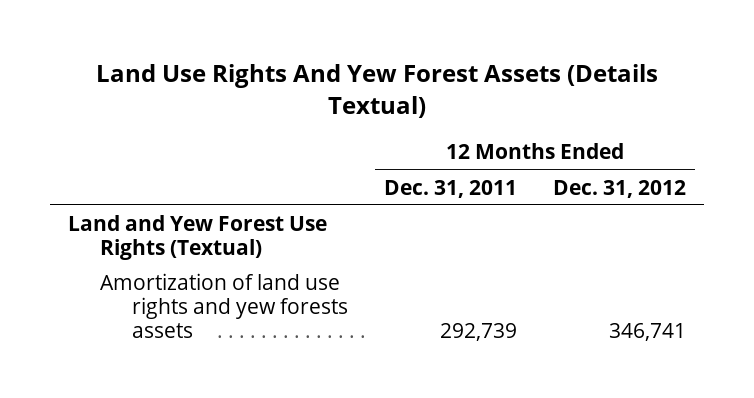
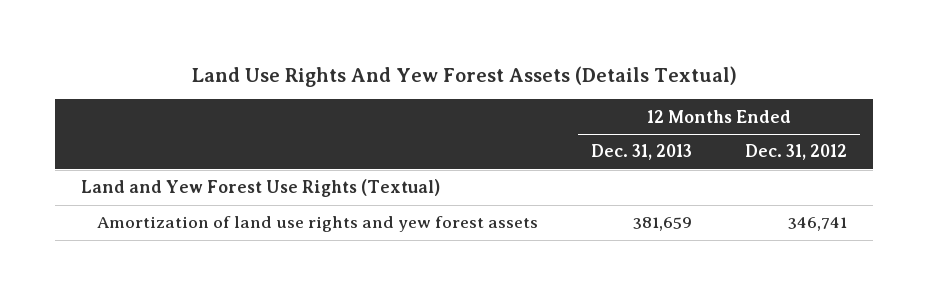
[383,179,517,198] Dec. 31, 2011 -> none
none -> [591,144,693,161] Dec. 31, 2013
[99,272,348,338] Amortization of land use rights and yew forests assets -> [97,216,539,233] Amortization of land use rights and yew forest assets

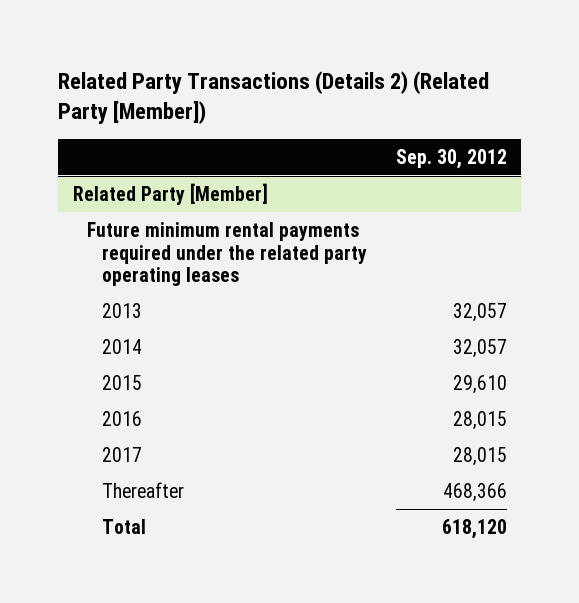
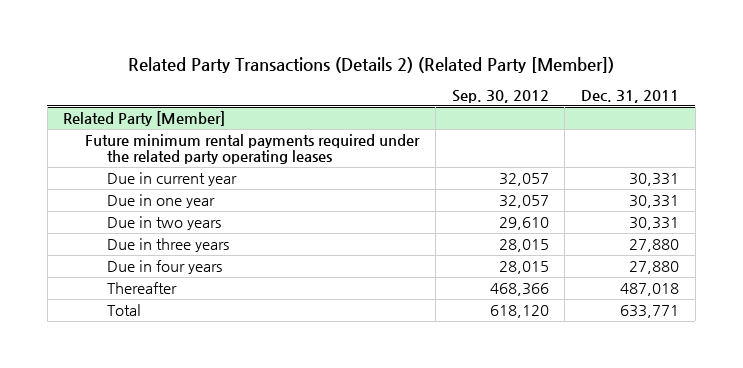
none -> [581,89,680,103] Dec. 31, 2011
[102,302,143,318] 2013 -> [106,171,237,186] Due in current year
[102,338,143,354] 2014 -> [106,193,215,208] Due in one year
[102,374,143,390] 2015 -> [106,215,221,230] Due in two years
[102,410,143,426] 2016 -> [106,237,229,252] Due in three years
[102,446,143,462] 2017 -> [106,259,222,274] Due in four years

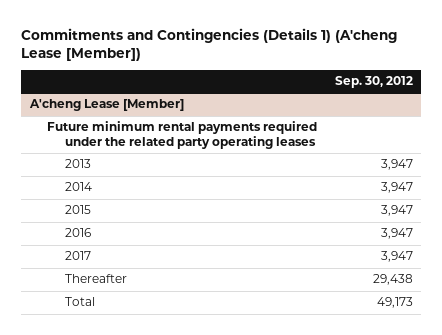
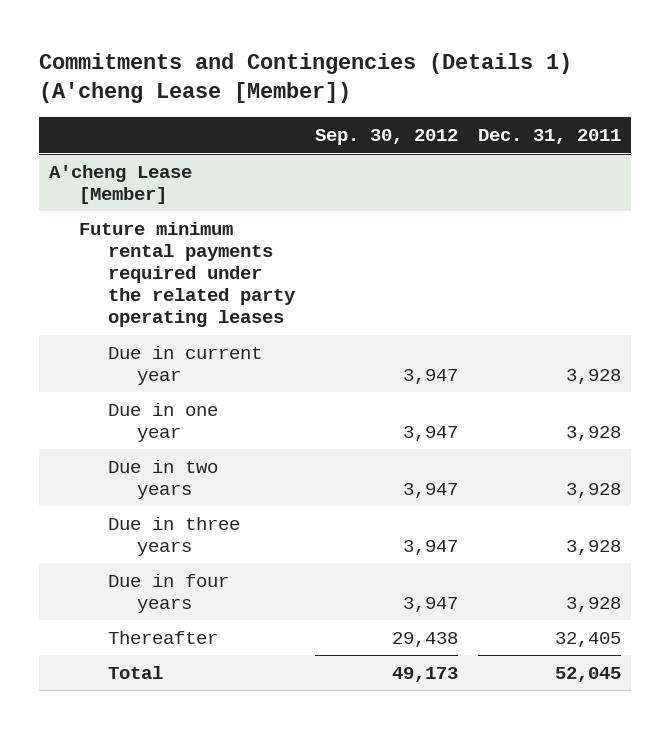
none -> [477,129,621,145] Dec. 31, 2011
[65,159,92,169] 2013 -> [107,345,262,386] Due in current year
[65,182,93,192] 2014 -> [107,402,218,443] Due in one year
[65,205,92,215] 2015 -> [107,459,218,500] Due in two years
[65,228,92,238] 2016 -> [107,516,240,557] Due in three years
[65,251,92,261] 2017 -> [107,573,229,614] Due in four years

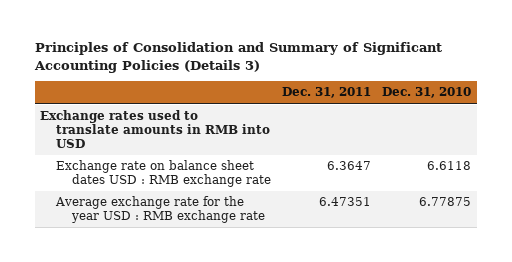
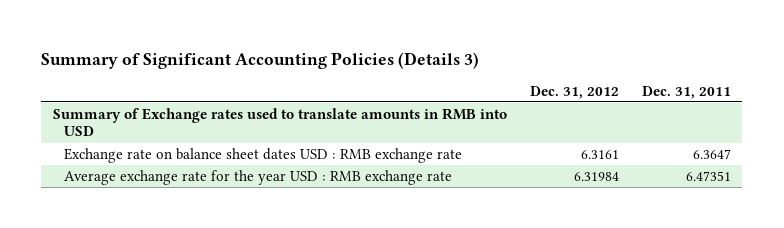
[33,42,442,73] Principles of Consolidation and Summary of Significant Accounting Policies (Details 3) -> [41,51,480,69] Summary of Significant Accounting Policies (Details 3)
[382,87,472,99] Dec. 31, 2010 -> none
none -> [529,85,619,99] Dec. 31, 2012
[40,110,270,148] Exchange rates used to translate amounts in RMB into USD -> [52,107,507,137] Summary of Exchange rates used to translate amounts in RMB into USD

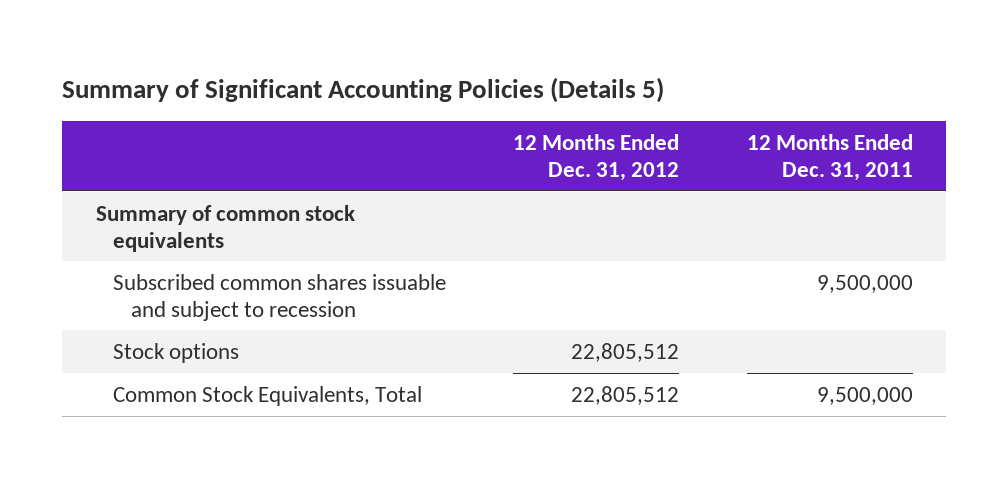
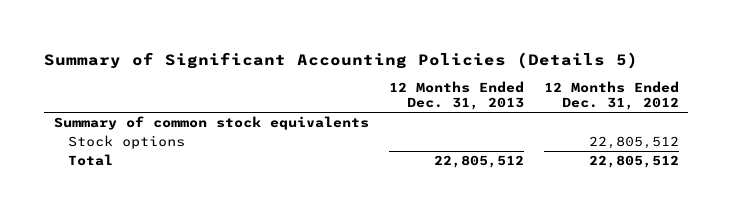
[746,133,913,181] 12 Months Ended Dec. 31, 2011 -> none
none -> [388,80,524,111] 12 Months Ended Dec. 31, 2013
[113,273,447,321] Subscribed common shares issuable and subject to recession -> none
[113,385,423,406] Common Stock Equivalents, Total -> [68,154,114,167] Total

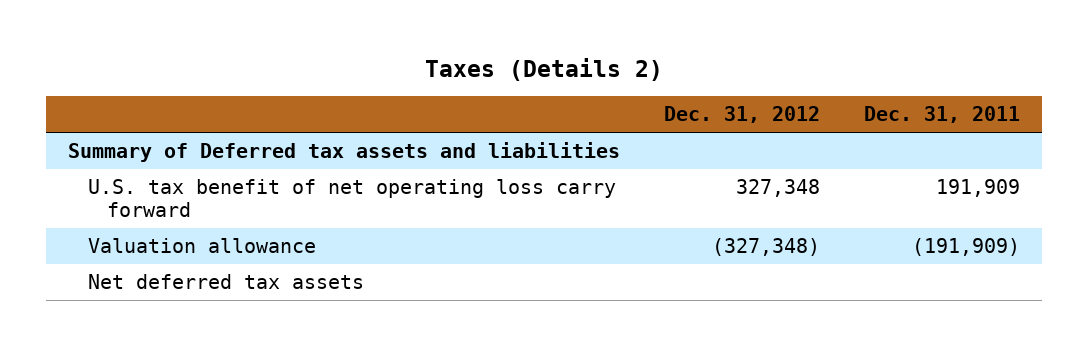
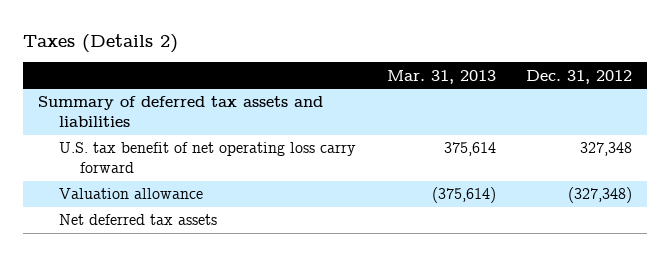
[863,106,1020,124] Dec. 31, 2011 -> none
none -> [386,69,496,84] Mar. 31, 2013
[68,142,621,163] Summary of Deferred tax assets and liabilities -> [37,96,323,128] Summary of deferred tax assets and liabilities

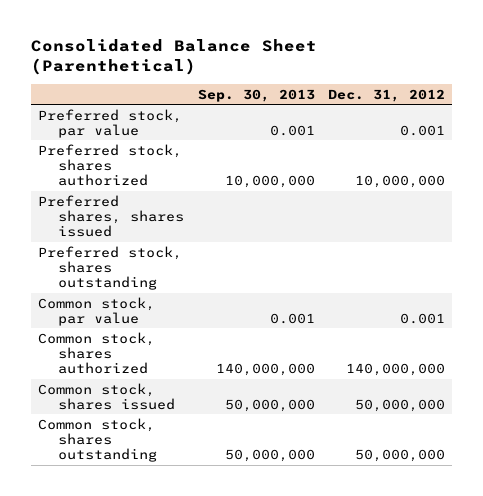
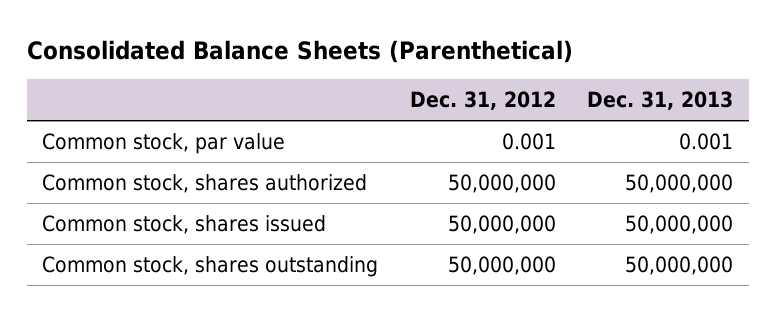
[31,39,318,76] Consolidated Balance Sheet (Parenthetical) -> [26,39,573,63] Consolidated Balance Sheets (Parenthetical)
[197,88,315,102] Sep. 30, 2013 -> none
none -> [587,91,734,111] Dec. 31, 2013
[37,108,182,138] Preferred stock, par value -> none
[37,143,182,187] Preferred stock, shares authorized -> none
[37,194,185,238] Preferred shares, shares issued -> none
[37,245,182,291] Preferred stock, shares outstanding -> none
[346,363,446,377] 140,000,000 -> [447,173,556,193] 50,000,000

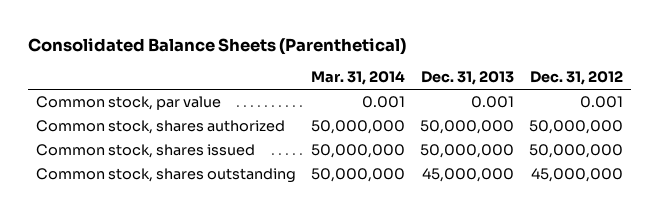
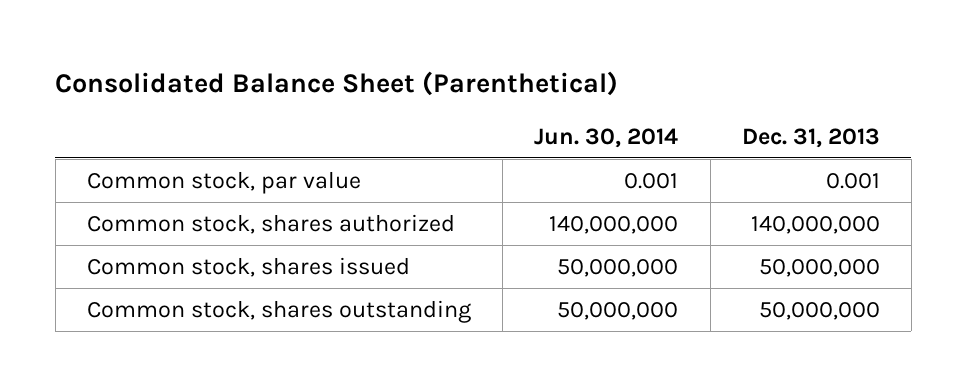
[28,37,407,55] Consolidated Balance Sheets (Parenthetical) -> [55,70,619,96] Consolidated Balance Sheet (Parenthetical)
[310,71,405,86] Mar. 31, 2014 -> none
[530,71,624,86] Dec. 31, 2012 -> none
none -> [534,127,679,148] Jun. 30, 2014
[420,120,515,135] 50,000,000 -> [750,215,880,234] 140,000,000
[422,168,515,183] 45,000,000 -> [758,301,880,320] 50,000,000

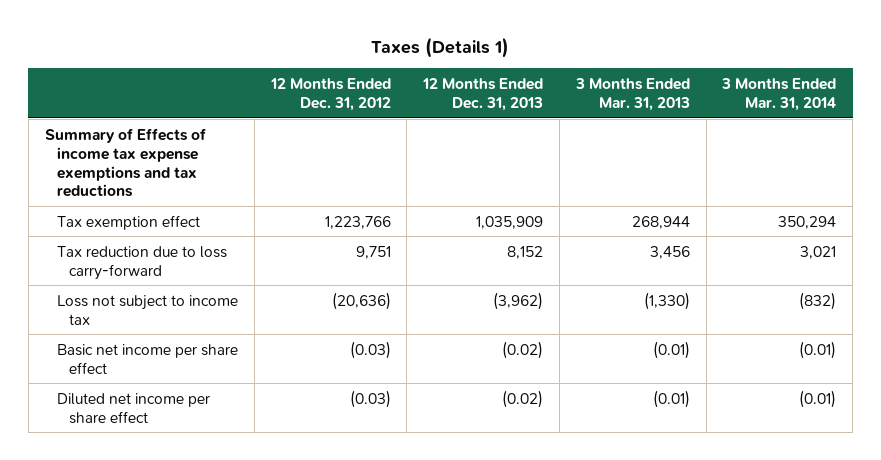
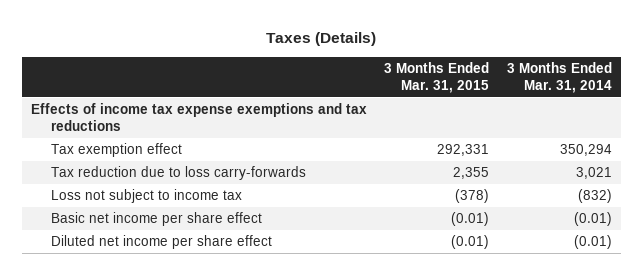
[371,36,510,58] Taxes (Details 1) -> [266,32,377,47] Taxes (Details)
[269,77,391,111] 12 Months Ended Dec. 31, 2012 -> none
[422,77,544,111] 12 Months Ended Dec. 31, 2013 -> none
[574,77,690,111] 3 Months Ended Mar. 31, 2013 -> none
none -> [384,62,490,93] 3 Months Ended Mar. 31, 2015
[44,127,206,198] Summary of Effects of income tax expense exemptions and tax reductions -> [30,103,367,131] Effects of income tax expense exemptions and tax reductions
[57,245,228,280] Tax reduction due to loss carry-forward -> [51,166,307,181] Tax reduction due to loss carry-forwards

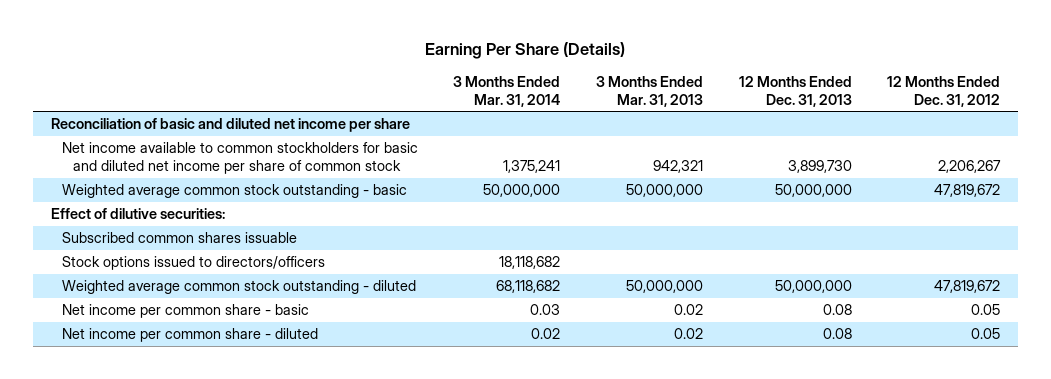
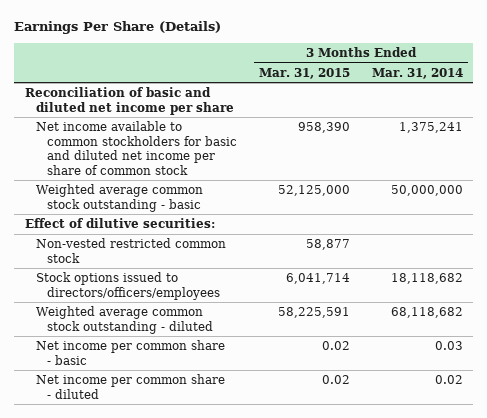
[425,42,626,60] Earning Per Share (Details) -> [13,21,221,35] Earnings Per Share (Details)
[595,75,703,107] 3 Months Ended Mar. 31, 2013 -> none
[738,75,852,107] 12 Months Ended Dec. 31, 2013 -> none
[887,75,1001,107] 12 Months Ended Dec. 31, 2012 -> none
none -> [259,67,351,79] Mar. 31, 2015
[61,232,297,244] Subscribed common shares issuable -> none
none -> [36,238,227,263] Non-vested restricted common stock
[61,256,325,271] Stock options issued to directors/officers -> [36,272,221,300] Stock options issued to directors/officers/employees

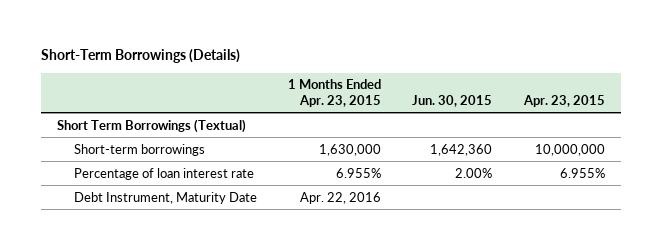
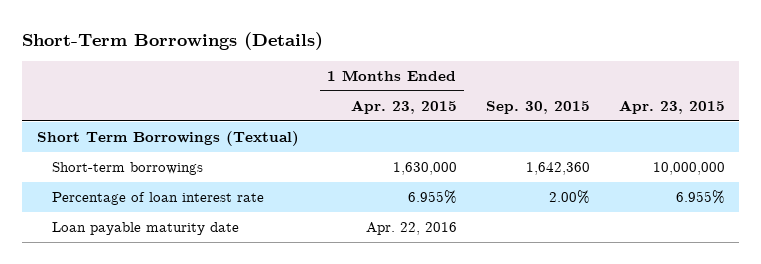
[412,94,493,107] Jun. 30, 2015 -> none
none -> [485,100,590,114] Sep. 30, 2015
[73,191,257,204] Debt Instrument, Maturity Date -> [52,222,240,236] Loan payable maturity date

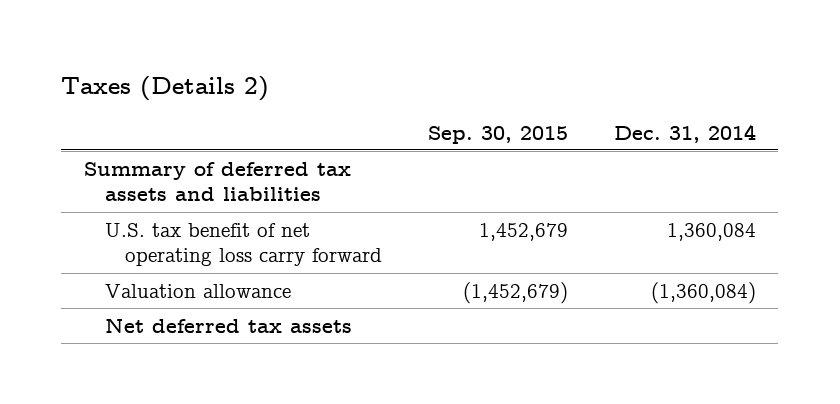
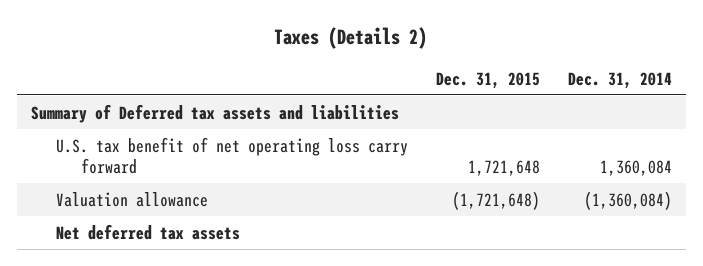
[427,125,568,144] Sep. 30, 2015 -> none
none -> [435,71,540,89] Dec. 31, 2015
[84,161,352,202] Summary of deferred tax assets and liabilities -> [30,103,399,123] Summary of Deferred tax assets and liabilities

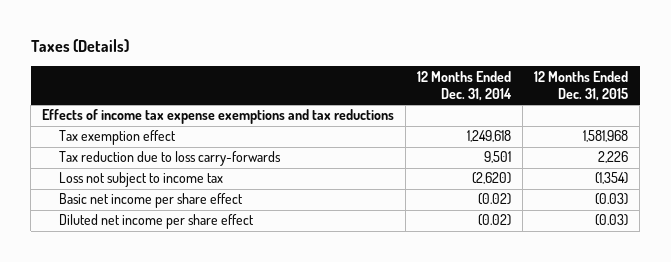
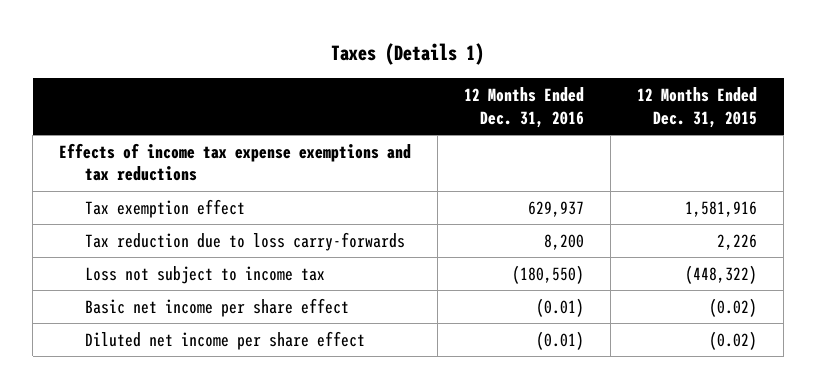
[30,39,129,53] Taxes (Details) -> [331,43,485,66] Taxes (Details 1)
[417,70,513,101] 12 Months Ended Dec. 31, 2014 -> none
none -> [464,87,585,128] 12 Months Ended Dec. 31, 2016
[583,130,629,143] 1,581,968 -> [685,200,758,217] 1,581,916
[595,172,629,185] (1,354) -> [685,264,758,284] (448,322)
[595,193,629,206] (0.03) -> [709,297,758,317] (0.02)
[595,214,629,227] (0.03) -> [709,330,758,350] (0.02)

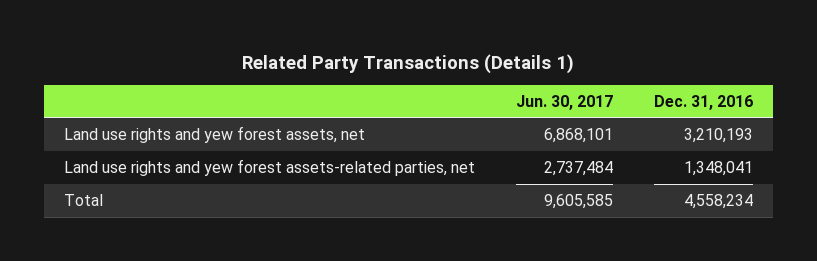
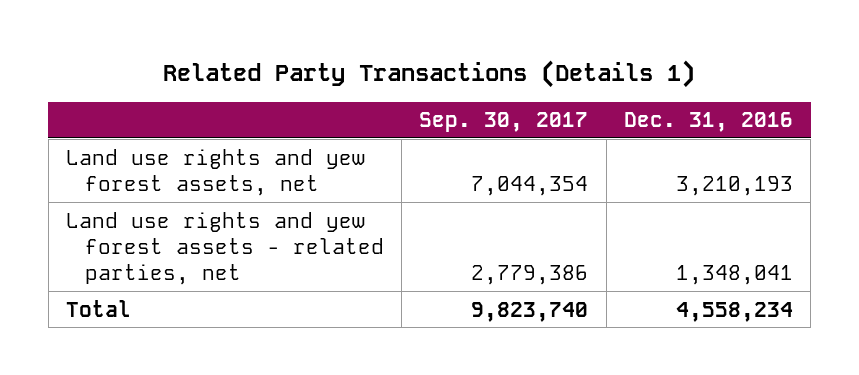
[515,94,613,110] Jun. 30, 2017 -> none
none -> [419,112,589,133] Sep. 30, 2017
[64,158,476,176] Land use rights and yew forest assets-related parties, net -> [65,211,385,285] Land use rights and yew forest assets - related parties, net

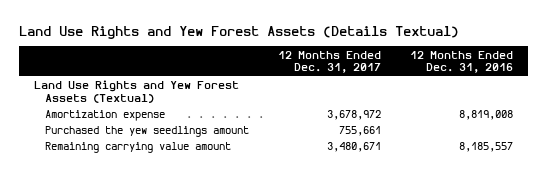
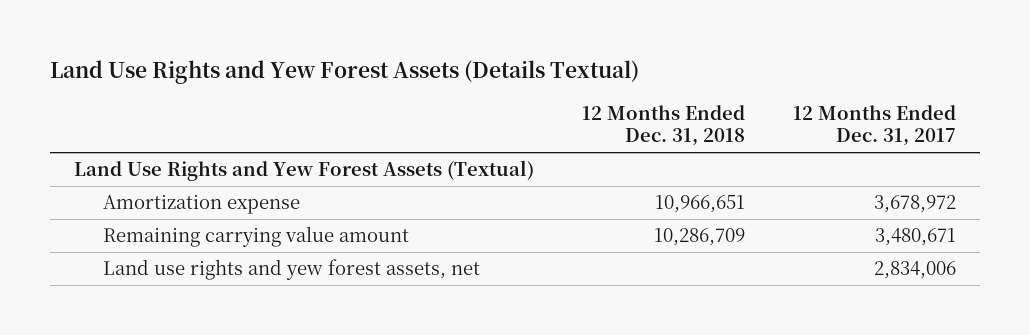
[410,50,514,74] 12 Months Ended Dec. 31, 2016 -> none
none -> [581,105,745,147] 12 Months Ended Dec. 31, 2018
[45,126,250,138] Purchased the yew seedlings amount -> none
none -> [102,259,480,281] Land use rights and yew forest assets, net

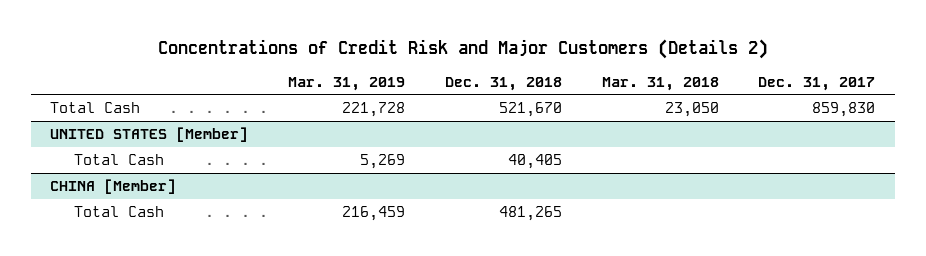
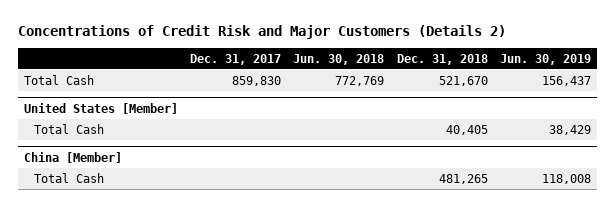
[288,76,406,91] Mar. 31, 2019 -> none
[601,76,719,91] Mar. 31, 2018 -> none
none -> [293,53,385,65] Jun. 30, 2018
none -> [499,53,591,65] Jun. 30, 2019
[50,126,249,142] UNITED STATES [Member] -> [23,102,178,114] United States [Member]
[50,178,177,194] CHINA [Member] -> [23,151,122,163] China [Member]

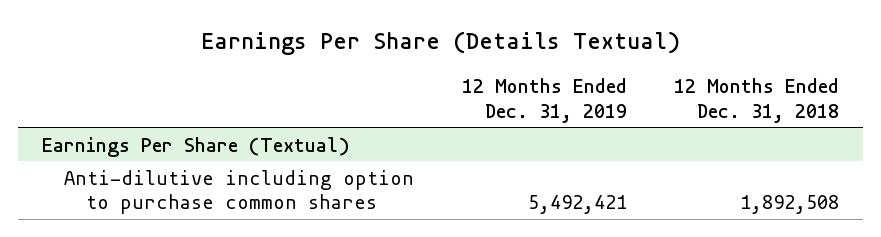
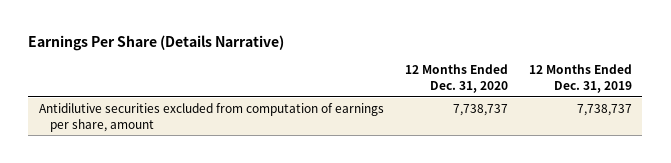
[200,31,680,56] Earnings Per Share (Details Textual) -> [28,35,285,52] Earnings Per Share (Details Narrative)
[674,77,840,123] 12 Months Ended Dec. 31, 2018 -> none
none -> [404,64,508,93] 12 Months Ended Dec. 31, 2020
[41,136,350,157] Earnings Per Share (Textual) -> none
[64,169,415,215] Anti-dilutive including option to purchase common shares -> none
none -> [38,103,384,132] Antidilutive securities excluded from computation of earnings per share, amount

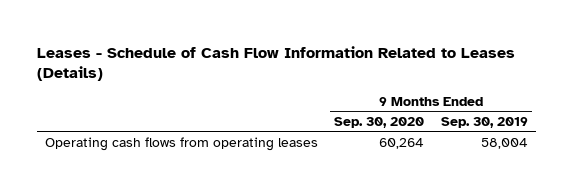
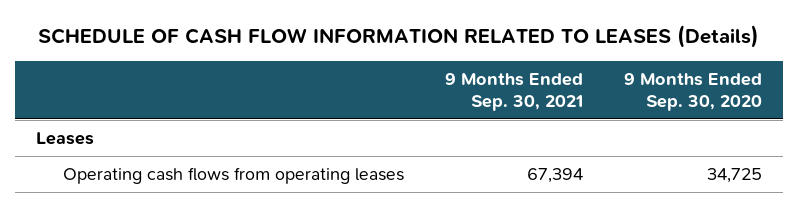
[37,45,516,82] Leases - Schedule of Cash Flow Information Related to Leases (Details) -> [37,24,759,48] SCHEDULE OF CASH FLOW INFORMATION RELATED TO LEASES (Details)
[440,117,528,129] Sep. 30, 2019 -> none
none -> [445,72,584,111] 9 Months Ended Sep. 30, 2021
none -> [35,132,94,146] Leases
[379,138,425,150] 60,264 -> [707,168,763,184] 34,725

